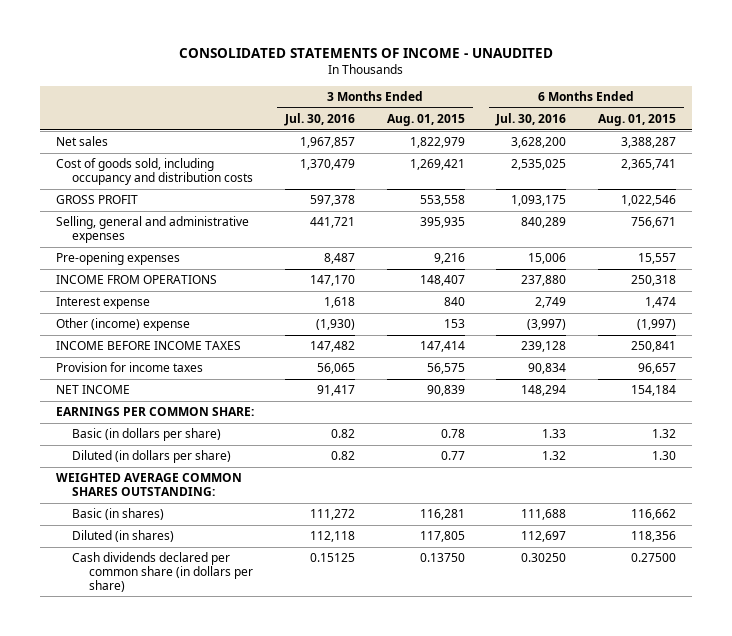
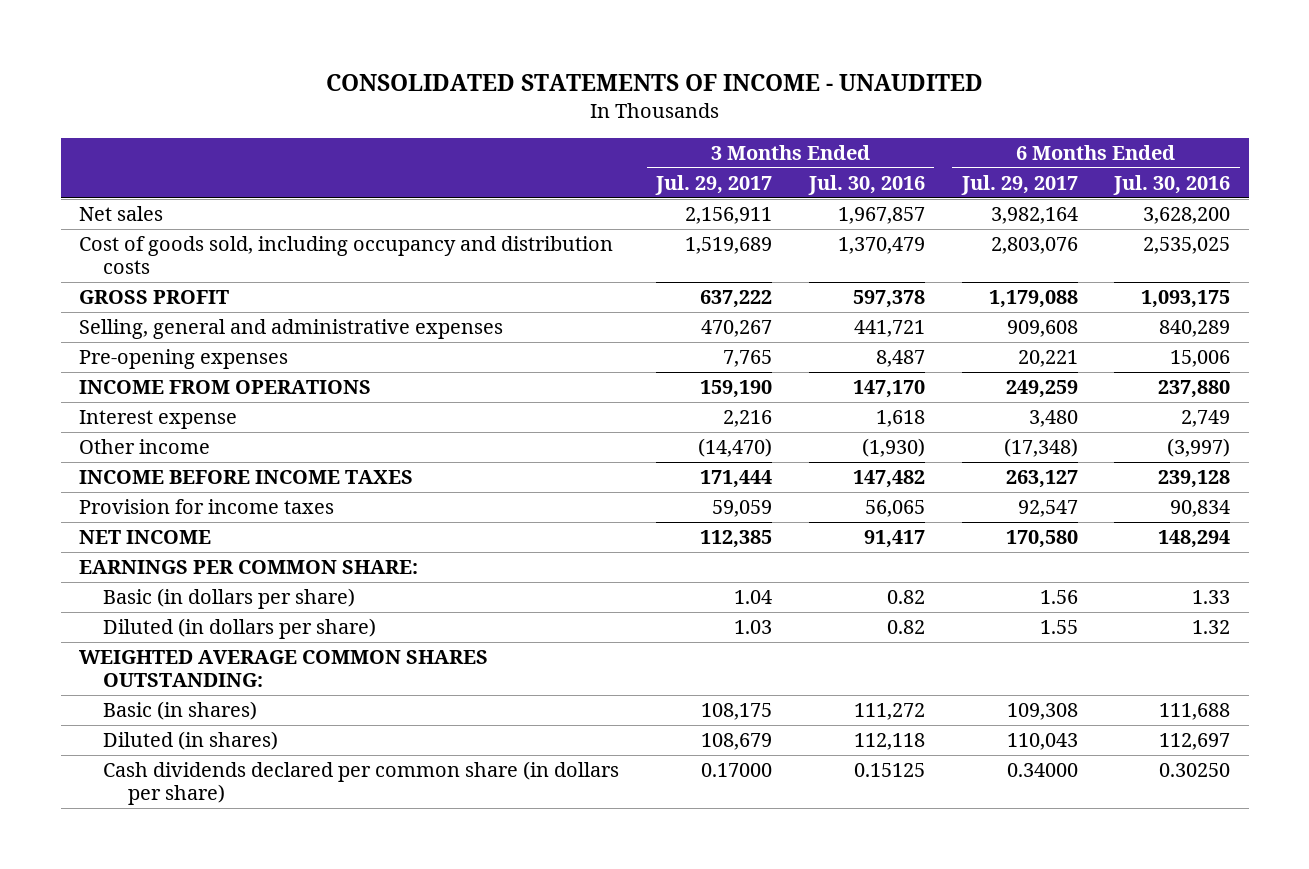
[386,113,465,126] Aug. 01, 2015 -> none
[598,113,677,126] Aug. 01, 2015 -> none
none -> [655,175,773,196] Jul. 29, 2017
none -> [960,175,1078,196] Jul. 29, 2017
[55,318,190,332] Other (income) expense -> [78,439,210,455] Other income

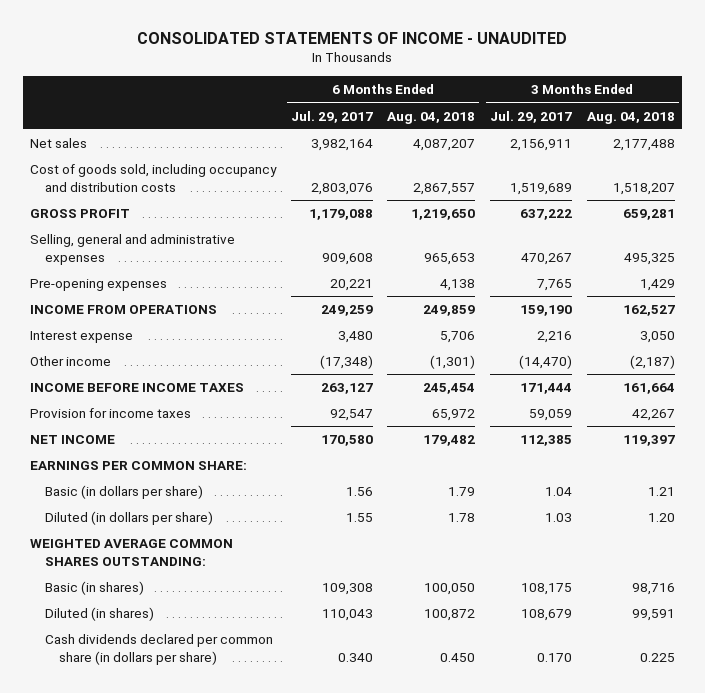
[807,175,925,196] Jul. 30, 2016 -> none
[1113,175,1231,196] Jul. 30, 2016 -> none
none -> [387,111,476,124] Aug. 04, 2018
none -> [586,111,675,124] Aug. 04, 2018
[701,763,773,778] 0.17000 -> [537,652,573,662] 0.170
[1006,763,1078,778] 0.34000 -> [337,652,373,662] 0.340

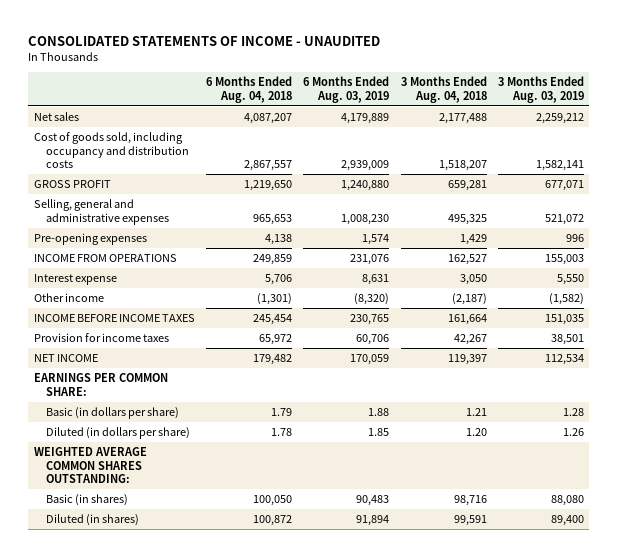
[290,110,373,123] Jul. 29, 2017 -> none
[490,110,573,123] Jul. 29, 2017 -> none
none -> [303,76,390,103] 6 Months Ended Aug. 03, 2019
none -> [497,76,584,103] 3 Months Ended Aug. 03, 2019
[44,634,273,665] Cash dividends declared per common share (in dollars per share) -> none

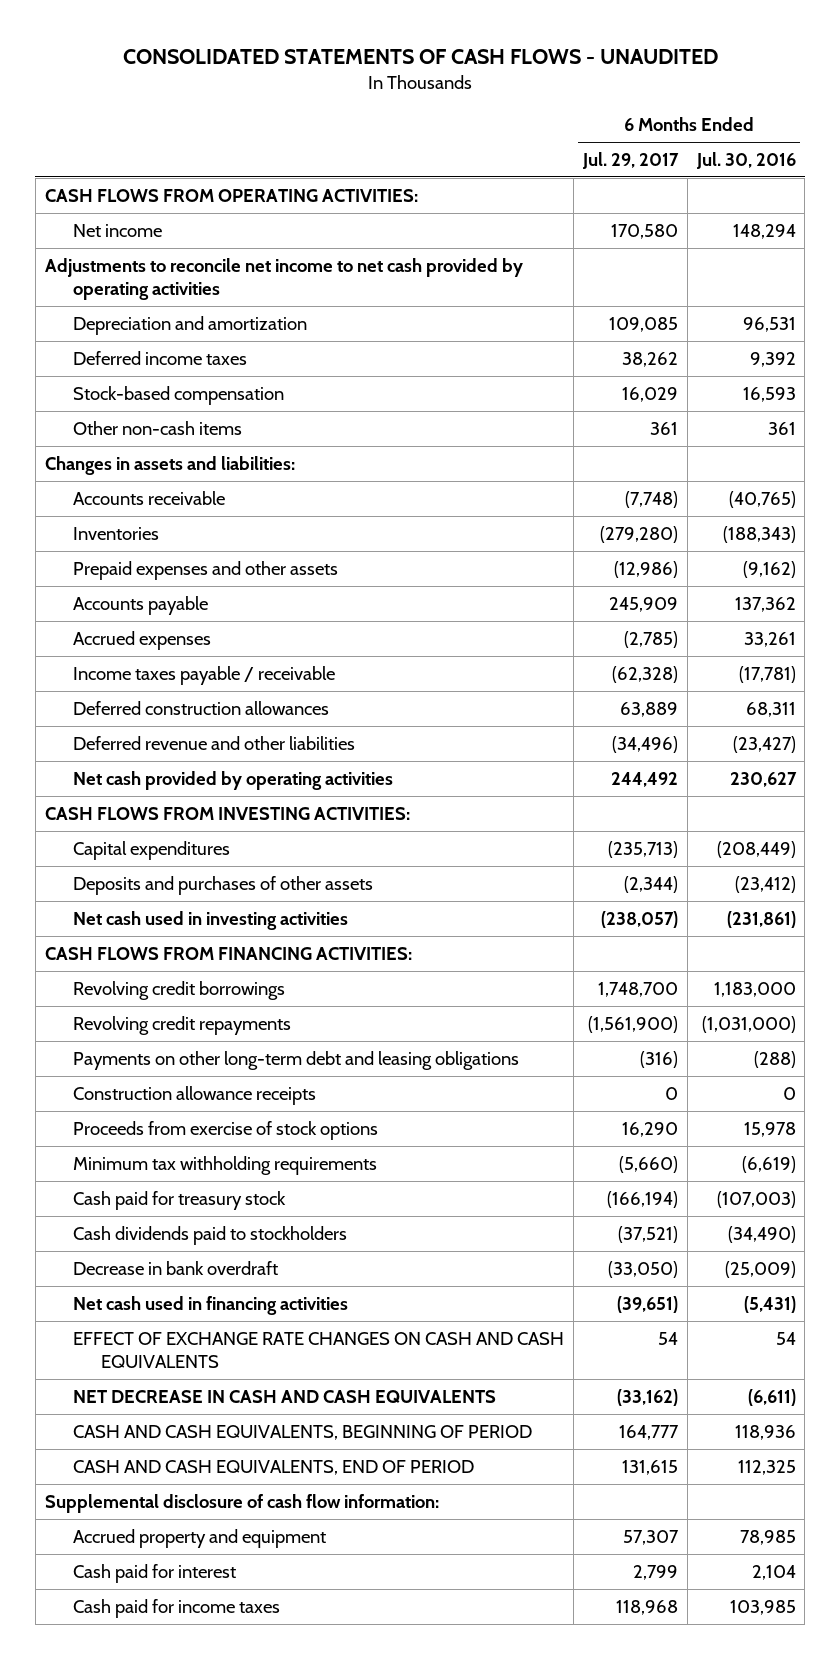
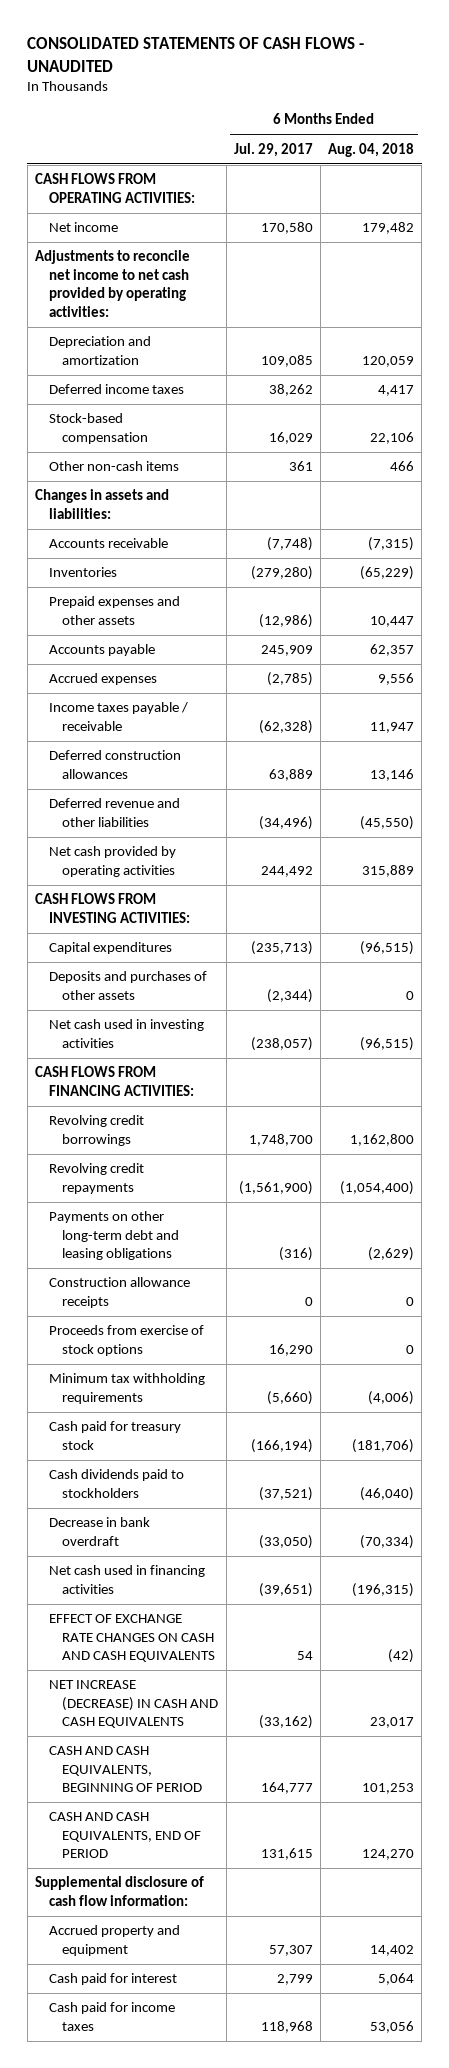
[695,152,796,170] Jul. 30, 2016 -> none
none -> [327,142,414,157] Aug. 04, 2018
[44,257,523,301] Adjustments to reconcile net income to net cash provided by operating activities -> [34,250,190,317] Adjustments to reconcile net income to net cash provided by operating activities:
[72,1389,496,1403] NET DECREASE IN CASH AND CASH EQUIVALENTS -> [48,1680,219,1729] NET INCREASE (DECREASE) IN CASH AND CASH EQUIVALENTS

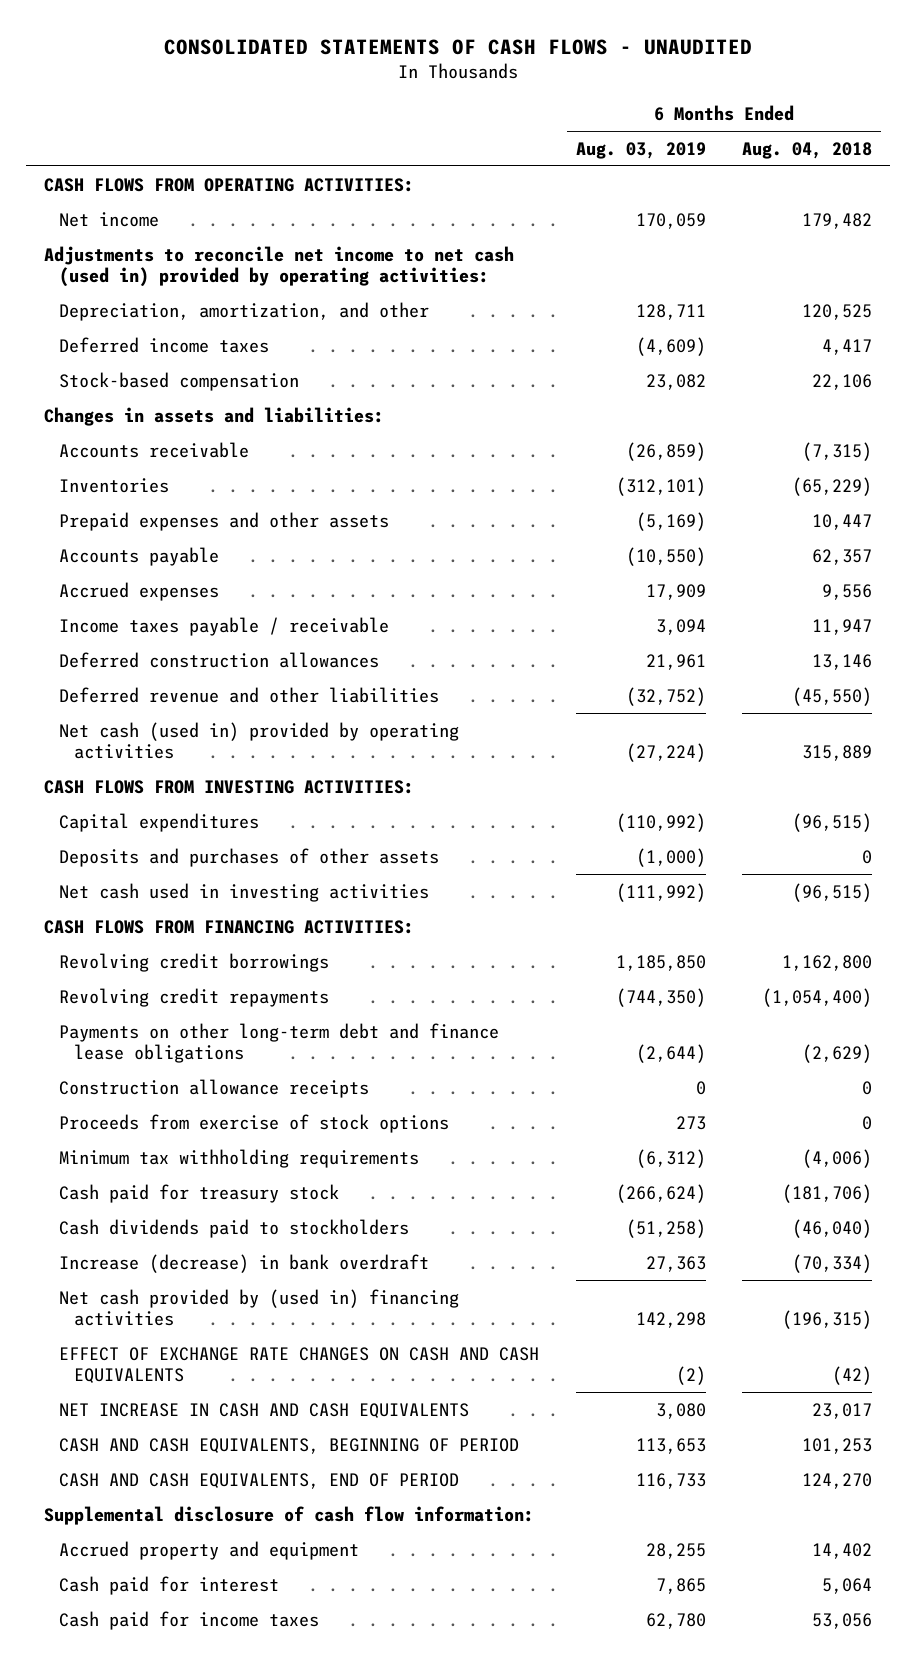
[233,142,313,157] Jul. 29, 2017 -> none
none -> [575,141,706,159] Aug. 03, 2019
[34,250,190,317] Adjustments to reconcile net income to net cash provided by operating activities: -> [44,245,515,287] Adjustments to reconcile net income to net cash (used in) provided by operating activities:
[48,336,151,365] Depreciation and amortization -> [59,301,430,321] Depreciation, amortization, and other
[361,355,414,367] 120,059 -> [801,303,872,320] 120,525
[48,461,179,472] Other non-cash items -> none
[48,846,176,877] Net cash provided by operating activities -> [59,721,460,759] Net cash (used in) provided by operating activities
[48,1211,180,1261] Payments on other long-term debt and leasing obligations -> [59,1022,500,1063] Payments on other long-term debt and finance lease obligations
[48,1517,150,1546] Decrease in bank overdraft -> [59,1253,430,1273] Increase (decrease) in bank overdraft
[48,1565,205,1594] Net cash used in financing activities -> [59,1288,460,1326] Net cash provided by (used in) financing activities
[48,1680,219,1729] NET INCREASE (DECREASE) IN CASH AND CASH EQUIVALENTS -> [59,1402,470,1418] NET INCREASE IN CASH AND CASH EQUIVALENTS

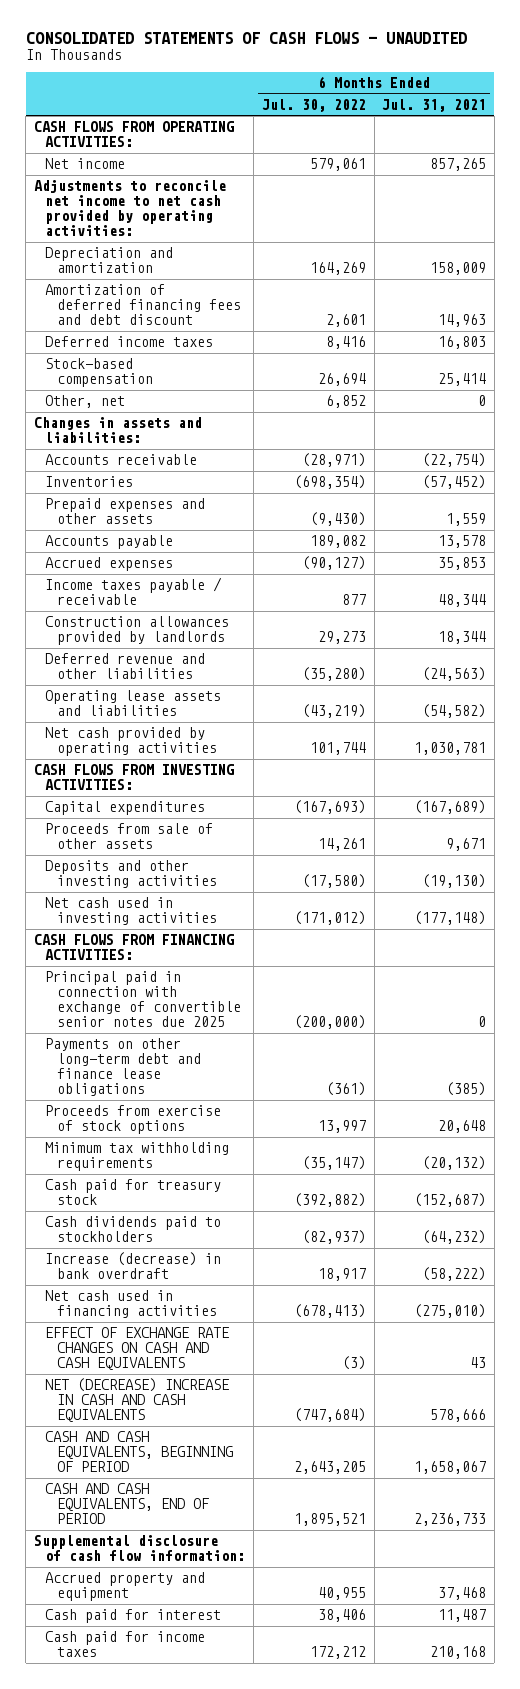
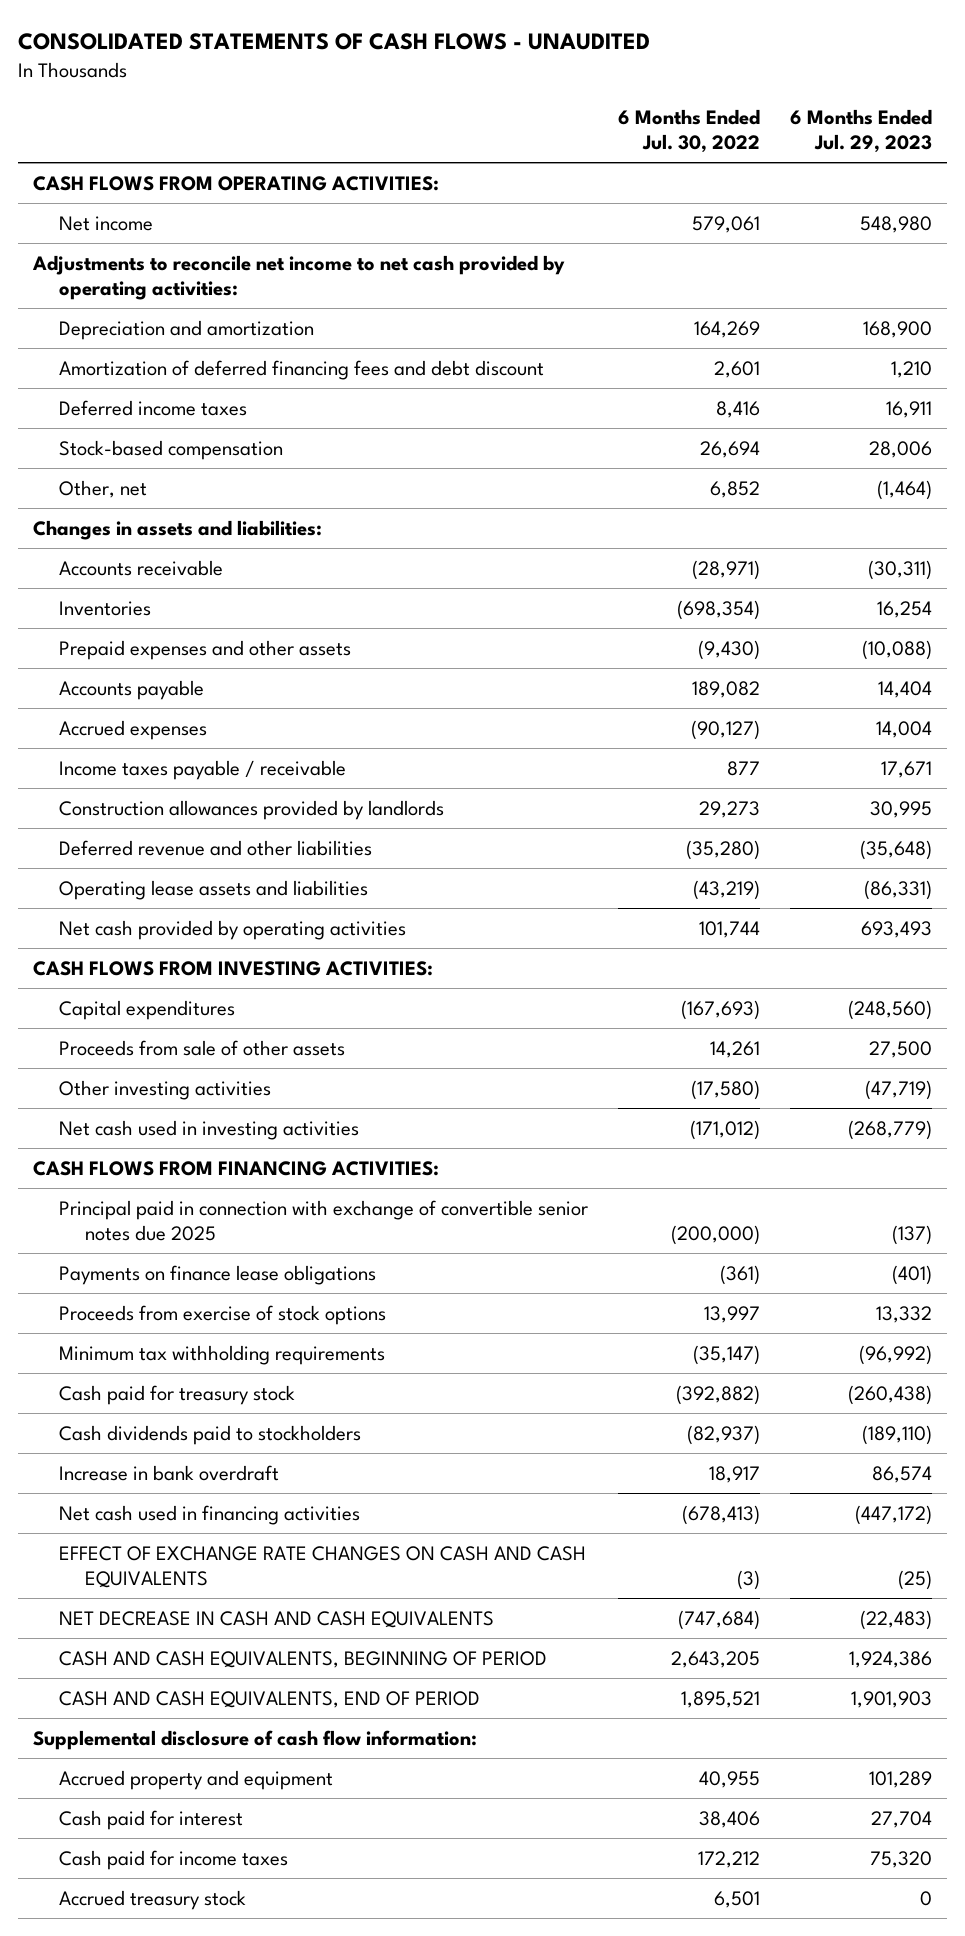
[382,98,487,112] Jul. 31, 2021 -> none
none -> [790,108,933,153] 6 Months Ended Jul. 29, 2023
[45,860,218,889] Deposits and other investing activities -> [58,1079,271,1100] Other investing activities
[45,1038,202,1097] Payments on other long-term debt and finance lease obligations -> [58,1264,376,1285] Payments on finance lease obligations
[45,1252,222,1280] Increase (decrease) in bank overdraft -> [58,1464,279,1481] Increase in bank overdraft
[45,1378,230,1423] NET (DECREASE) INCREASE IN CASH AND CASH EQUIVALENTS -> [58,1610,494,1628] NET DECREASE IN CASH AND CASH EQUIVALENTS
none -> [58,1889,246,1910] Accrued treasury stock

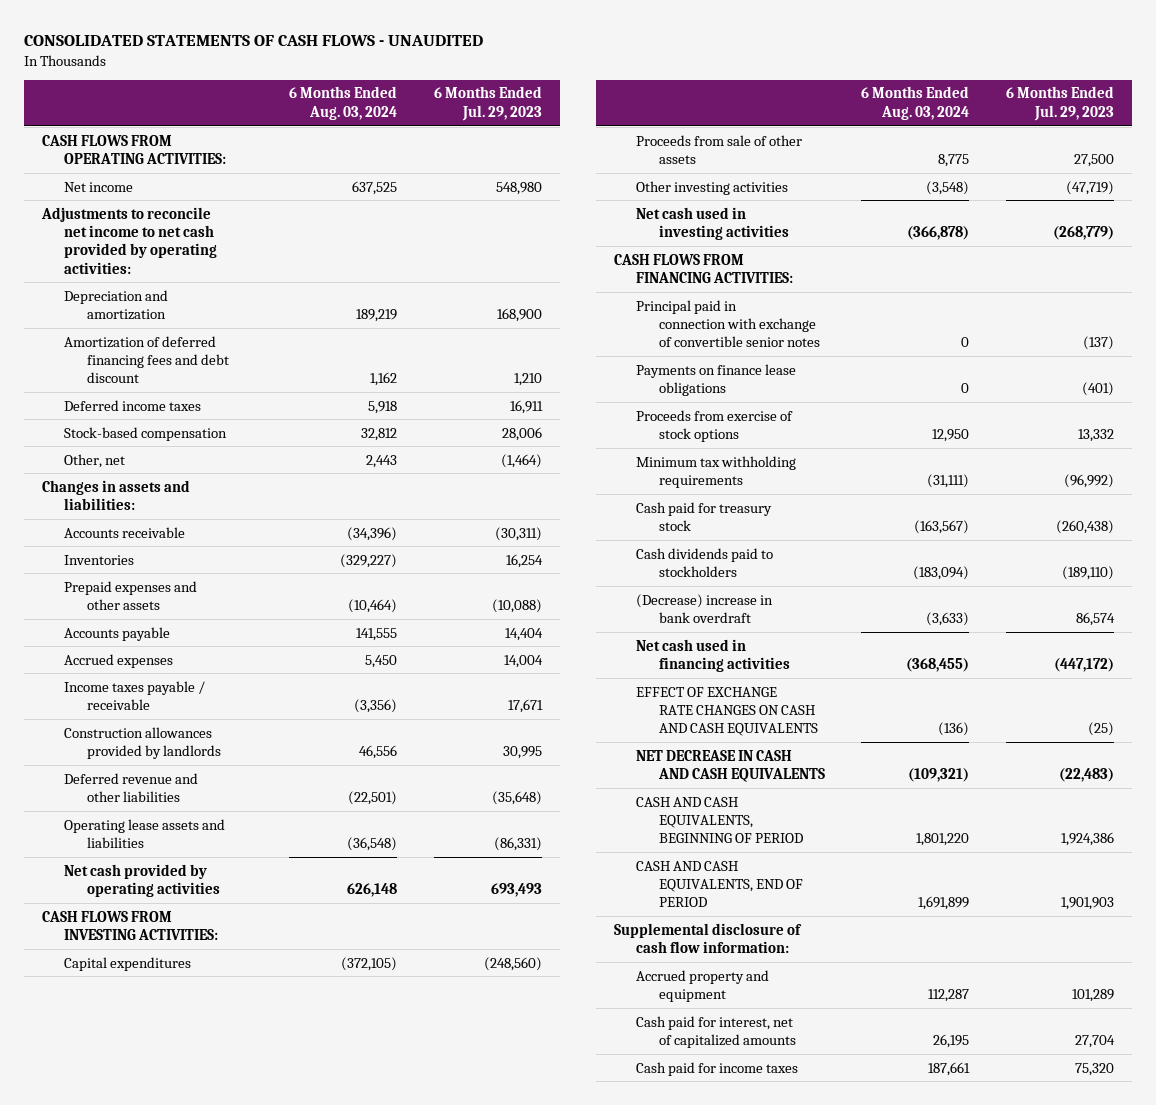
[618,108,761,153] 6 Months Ended Jul. 30, 2022 -> none
none -> [289,86,398,120] 6 Months Ended Aug. 03, 2024
[58,1199,588,1241] Principal paid in connection with exchange of convertible senior notes due 2025 -> [636,299,820,348] Principal paid in connection with exchange of convertible senior notes
[58,1464,279,1481] Increase in bank overdraft -> [636,593,774,623] (Decrease) increase in bank overdraft
[58,1809,243,1830] Cash paid for interest -> [636,1015,796,1048] Cash paid for interest, net of capitalized amounts
[58,1889,246,1910] Accrued treasury stock -> none

